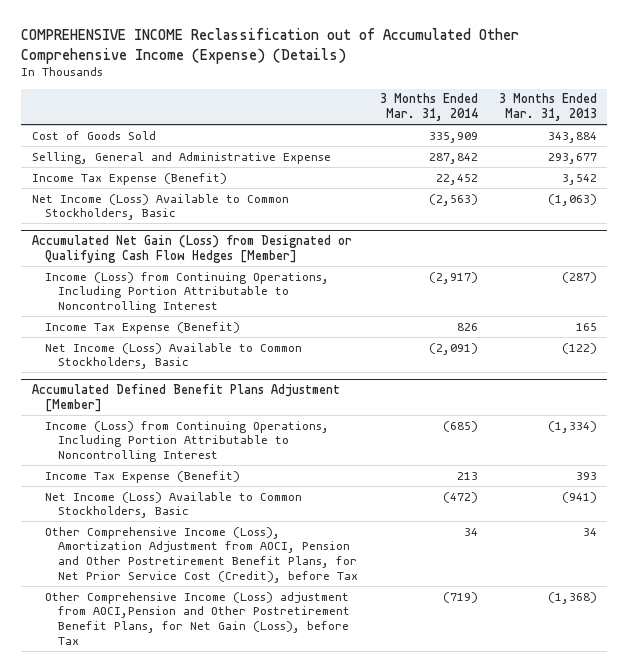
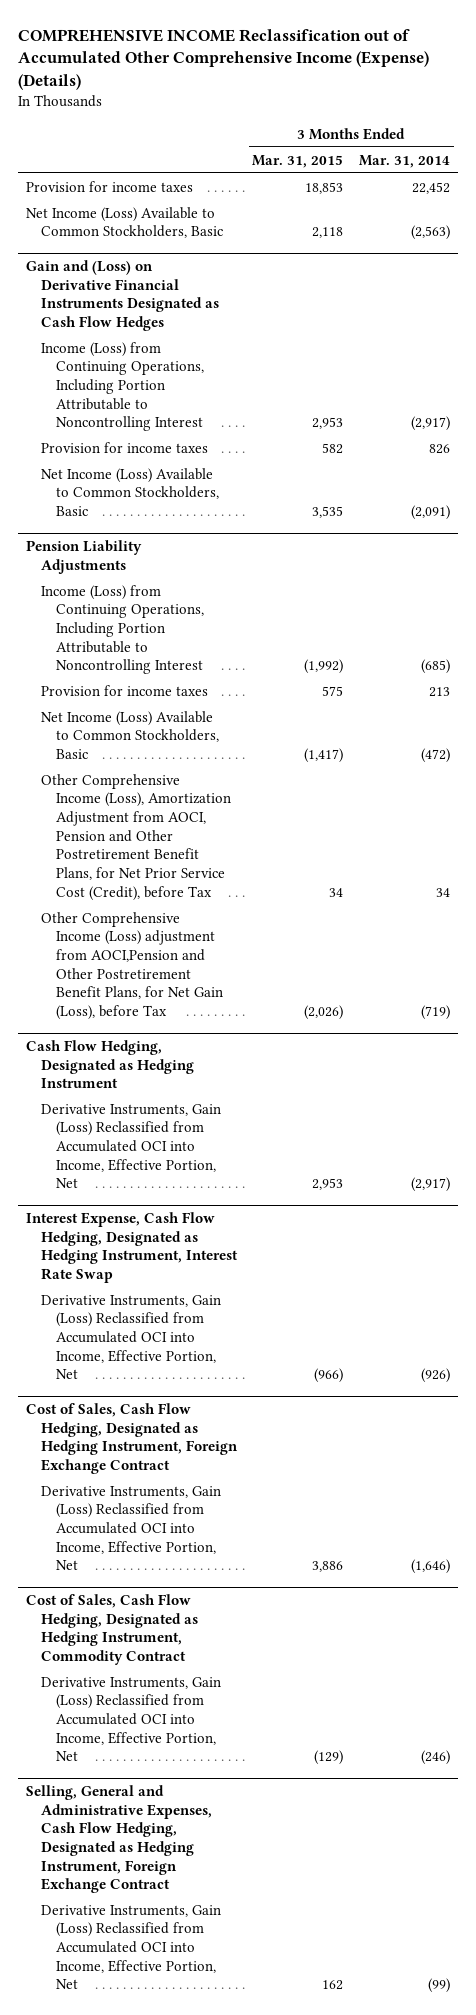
[498,93,597,121] 3 Months Ended Mar. 31, 2013 -> none
none -> [252,154,344,168] Mar. 31, 2015
[31,130,156,140] Cost of Goods Sold -> none
[31,151,331,164] Selling, General and Administrative Expense -> none
[31,172,227,185] Income Tax Expense (Benefit) -> [25,180,193,192] Provision for income taxes
[31,234,352,263] Accumulated Net Gain (Loss) from Designated or Qualifying Cash Flow Hedges [Member] -> none
none -> [25,260,219,331] Gain and (Loss) on Derivative Financial Instruments Designated as Cash Flow Hedges
[44,321,240,334] Income Tax Expense (Benefit) -> [40,441,208,453] Provision for income taxes
[31,383,340,412] Accumulated Defined Benefit Plans Adjustment [Member] -> none
none -> [25,540,142,574] Pension Liability Adjustments
[44,470,240,483] Income Tax Expense (Benefit) -> [40,684,208,696] Provision for income taxes
none -> [25,1040,194,1089] Cash Flow Hedging, Designated as Hedging Instrument
none -> [40,1103,221,1189] Derivative Instruments, Gain (Loss) Reclassified from Accumulated OCI into Income, Effective Portion, Net
none -> [25,1212,238,1283] Interest Expense, Cash Flow Hedging, Designated as Hedging Instrument, Interest Rate Swap
none -> [40,1294,221,1380] Derivative Instruments, Gain (Loss) Reclassified from Accumulated OCI into Income, Effective Portion, Net
none -> [25,1403,238,1474] Cost of Sales, Cash Flow Hedging, Designated as Hedging Instrument, Foreign Exchange Contract
none -> [40,1485,221,1571] Derivative Instruments, Gain (Loss) Reclassified from Accumulated OCI into Income, Effective Portion, Net
none -> [25,1594,198,1665] Cost of Sales, Cash Flow Hedging, Designated as Hedging Instrument, Commodity Contract
none -> [40,1676,221,1762] Derivative Instruments, Gain (Loss) Reclassified from Accumulated OCI into Income, Effective Portion, Net
none -> [25,1785,212,1894] Selling, General and Administrative Expenses, Cash Flow Hedging, Designated as Hedging Instrument, Foreign Exchange Contract
none -> [40,1904,221,1990] Derivative Instruments, Gain (Loss) Reclassified from Accumulated OCI into Income, Effective Portion, Net

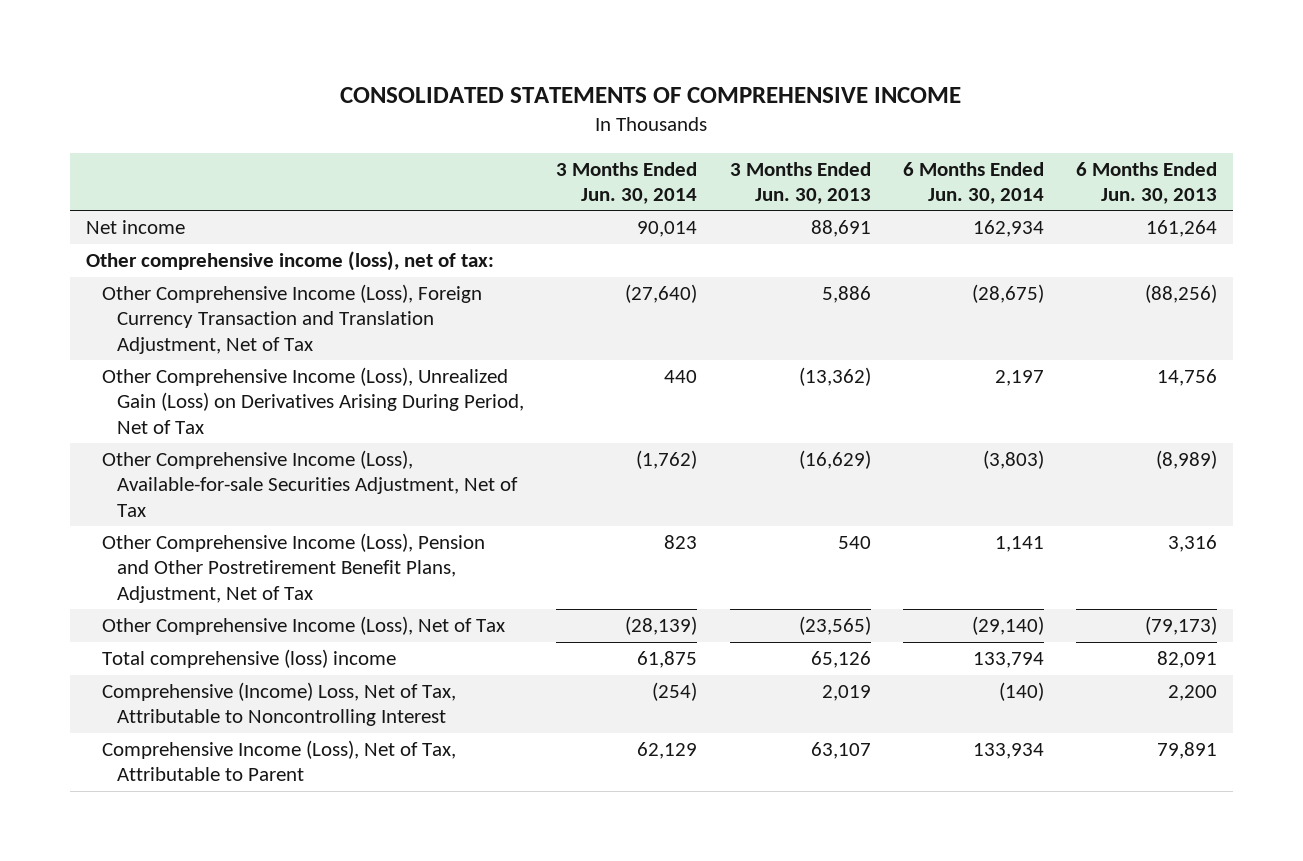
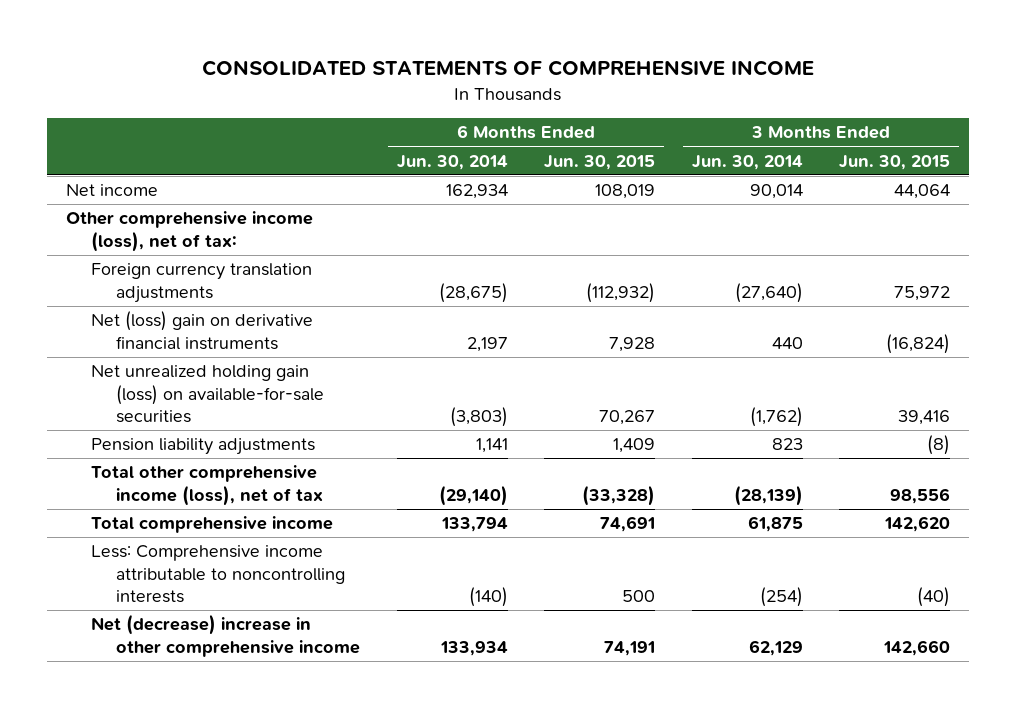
[729,161,871,204] 3 Months Ended Jun. 30, 2013 -> none
[1076,161,1218,204] 6 Months Ended Jun. 30, 2013 -> none
none -> [544,154,656,170] Jun. 30, 2015
none -> [839,154,951,170] Jun. 30, 2015
[101,284,482,354] Other Comprehensive Income (Loss), Foreign Currency Transaction and Translation Adjustment, Net of Tax -> [90,263,312,303] Foreign currency translation adjustments
[101,367,525,434] Other Comprehensive Income (Loss), Unrealized Gain (Loss) on Derivatives Arising During Period, Net of Tax -> [90,311,313,350] Net (loss) gain on derivative financial instruments
[101,450,519,517] Other Comprehensive Income (Loss), Available-for-sale Securities Adjustment, Net of Tax -> [90,365,325,424] Net unrealized holding gain (loss) on available-for-sale securities
[101,533,485,603] Other Comprehensive Income (Loss), Pension and Other Postretirement Benefit Plans, Adjustment, Net of Tax -> [90,438,315,456] Pension liability adjustments
[101,616,505,636] Other Comprehensive Income (Loss), Net of Tax -> [90,465,324,506] Total other comprehensive income (loss), net of tax
[101,649,396,669] Total comprehensive (loss) income -> [90,516,333,534] Total comprehensive income
[101,682,456,727] Comprehensive (Income) Loss, Net of Tax, Attributable to Noncontrolling Interest -> [90,545,346,604] Less: Comprehensive income attributable to noncontrolling interests
[101,740,456,782] Comprehensive Income (Loss), Net of Tax, Attributable to Parent -> [90,614,361,657] Net (decrease) increase in other comprehensive income

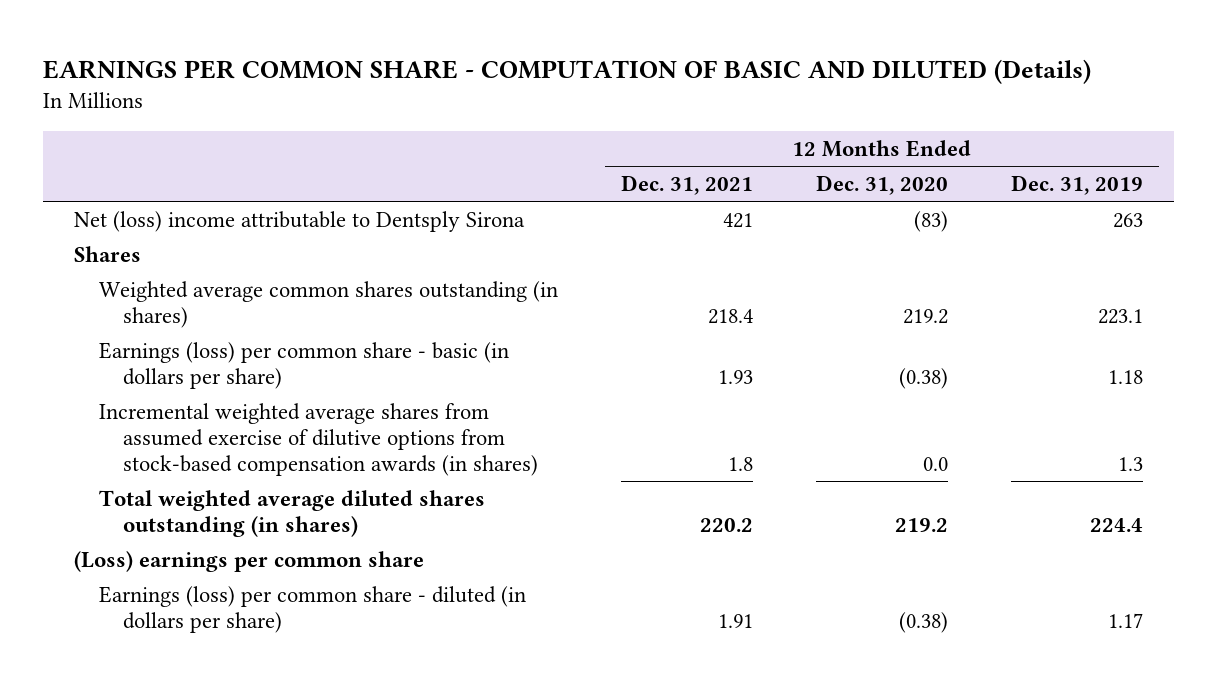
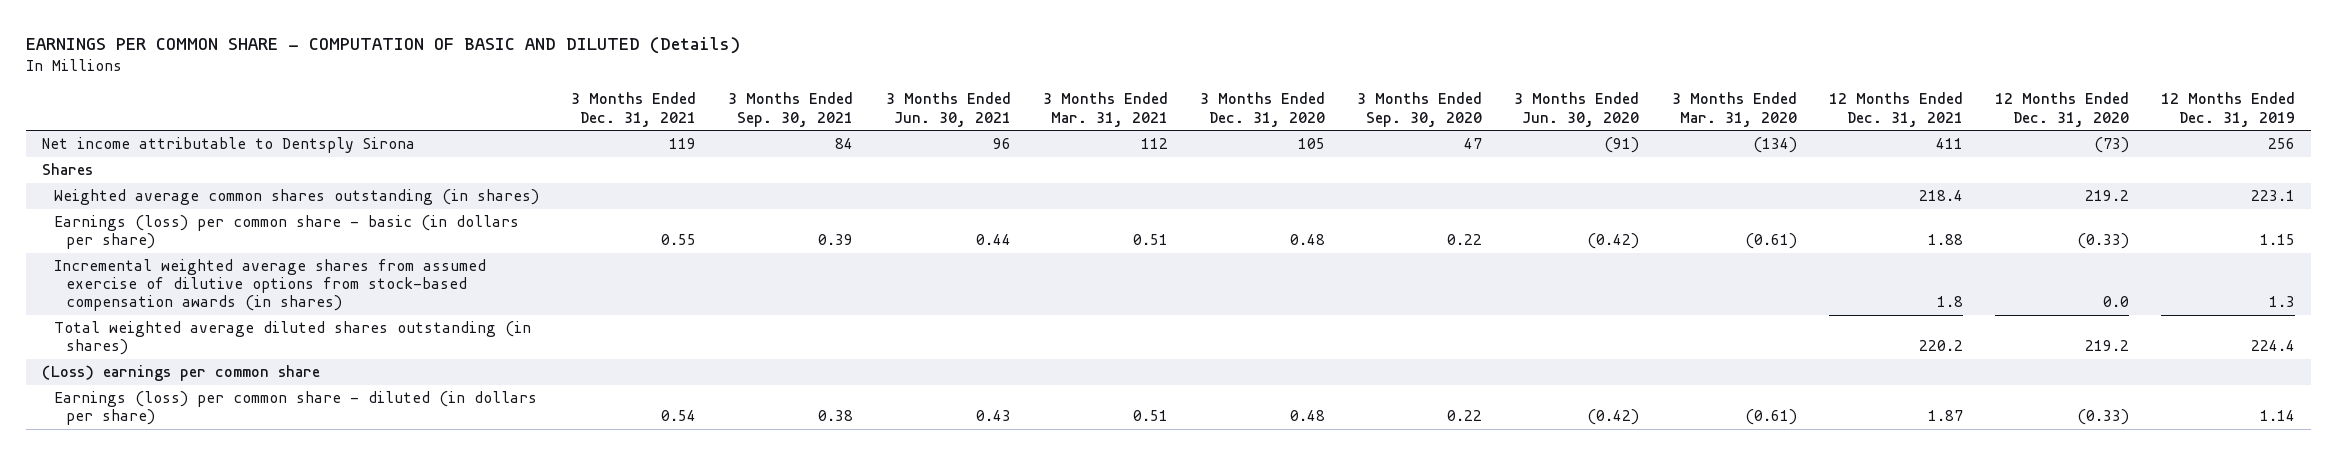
none -> [571,92,697,127] 3 Months Ended Dec. 31, 2021
none -> [728,92,854,127] 3 Months Ended Sep. 30, 2021
none -> [885,92,1011,127] 3 Months Ended Jun. 30, 2021
none -> [1042,92,1168,127] 3 Months Ended Mar. 31, 2021
none -> [1199,92,1325,127] 3 Months Ended Dec. 31, 2020
none -> [1357,92,1483,127] 3 Months Ended Sep. 30, 2020
none -> [1514,92,1640,127] 3 Months Ended Jun. 30, 2020
none -> [1671,92,1797,127] 3 Months Ended Mar. 31, 2020
[74,210,526,232] Net (loss) income attributable to Dentsply Sirona -> [42,137,416,154] Net income attributable to Dentsply Sirona
[722,212,753,228] 421 -> [1935,138,1963,150] 411
[913,210,948,232] (83) -> [2094,137,2130,154] (73)
[1112,212,1143,228] 263 -> [2268,138,2296,150] 256
[717,370,753,385] 1.93 -> [1927,234,1963,246] 1.88
[898,368,948,390] (0.38) -> [2077,233,2130,250] (0.33)
[1107,370,1143,385] 1.18 -> [2260,234,2296,246] 1.15
[717,614,753,629] 1.91 -> [1927,410,1963,422] 1.87
[898,612,948,634] (0.38) -> [2077,409,2130,426] (0.33)
[1107,613,1143,629] 1.17 -> [2260,410,2296,422] 1.14

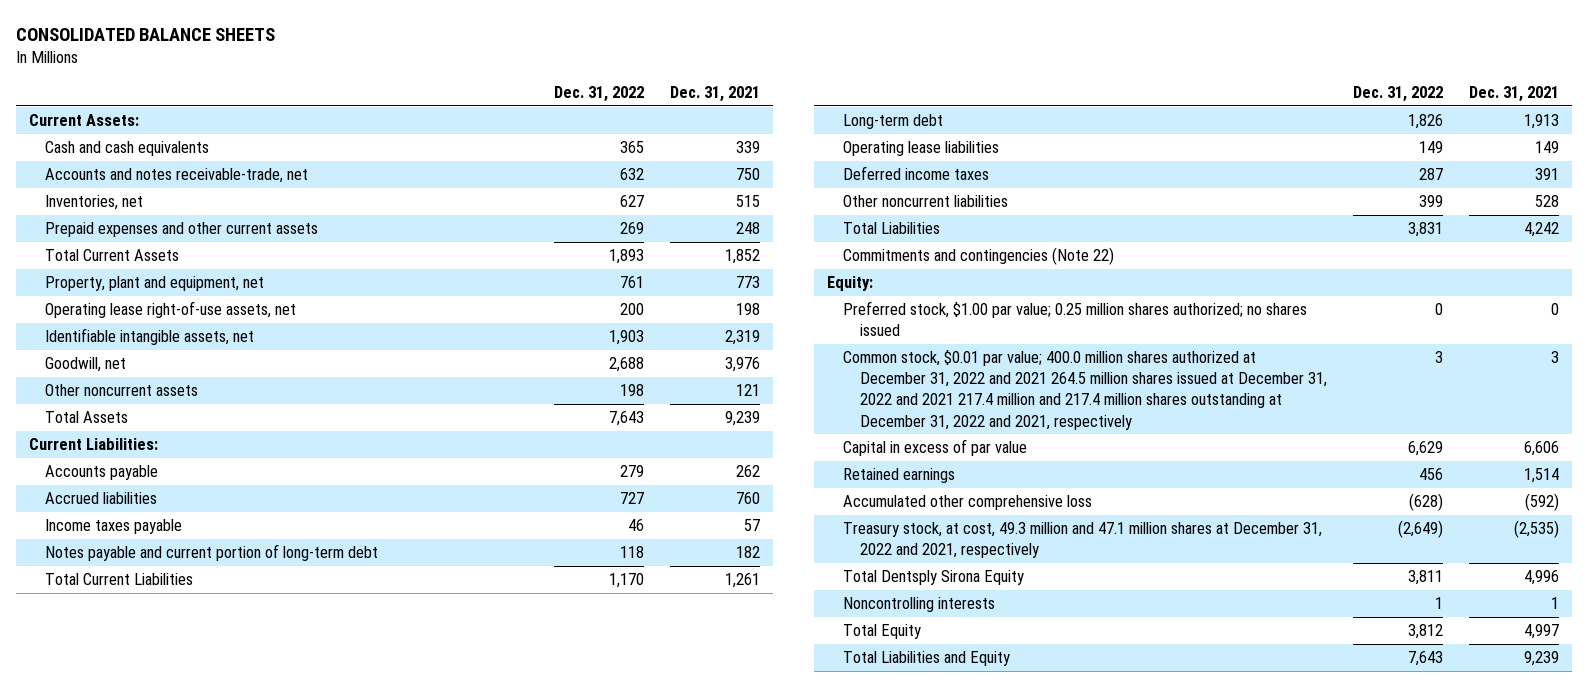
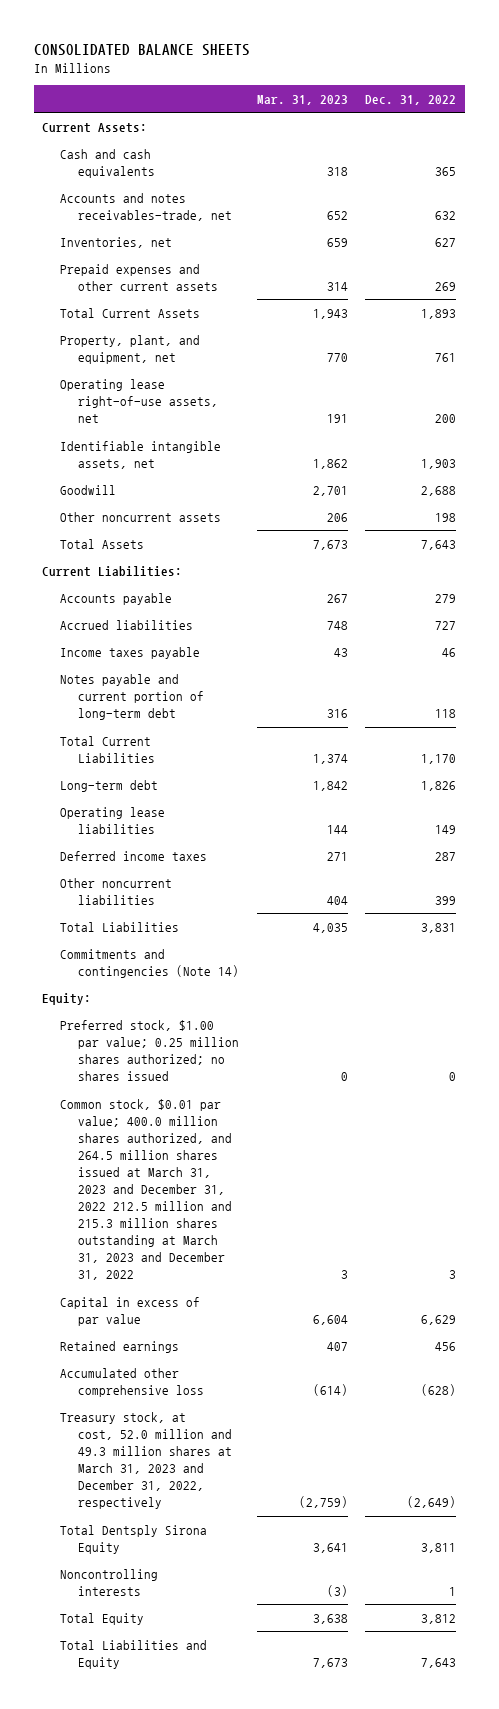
[670,86,761,103] Dec. 31, 2021 -> none
none -> [256,94,348,105] Mar. 31, 2023
[45,168,309,184] Accounts and notes receivable-trade, net -> [60,192,233,221] Accounts and notes receivables-trade, net
[45,276,265,292] Property, plant and equipment, net -> [60,334,201,364] Property, plant, and equipment, net
[45,357,127,373] Goodwill, net -> [60,484,117,495] Goodwill
[843,247,1115,266] Commitments and contingencies (Note 22) -> [60,948,240,978] Commitments and contingencies (Note 14)
[843,350,1327,430] Common stock, $0.01 par value; 400.0 million shares authorized at December 31, 2022 and 2021 264.5 million shares issued at December 31, 2022 and 2021 217.4 million and 217.4 million shares outstanding at December 31, 2022 and 2021, respectively -> [60,1098,233,1281] Common stock, $0.01 par value; 400.0 million shares authorized, and 264.5 million shares issued at March 31, 2023 and December 31, 2022 212.5 million and 215.3 million shares outstanding at March 31, 2023 and December 31, 2022
[843,522,1323,559] Treasury stock, at cost, 49.3 million and 47.1 million shares at December 31, 2022 and 2021, respectively -> [60,1411,233,1510] Treasury stock, at cost, 52.0 million and 49.3 million shares at March 31, 2023 and December 31, 2022, respectively

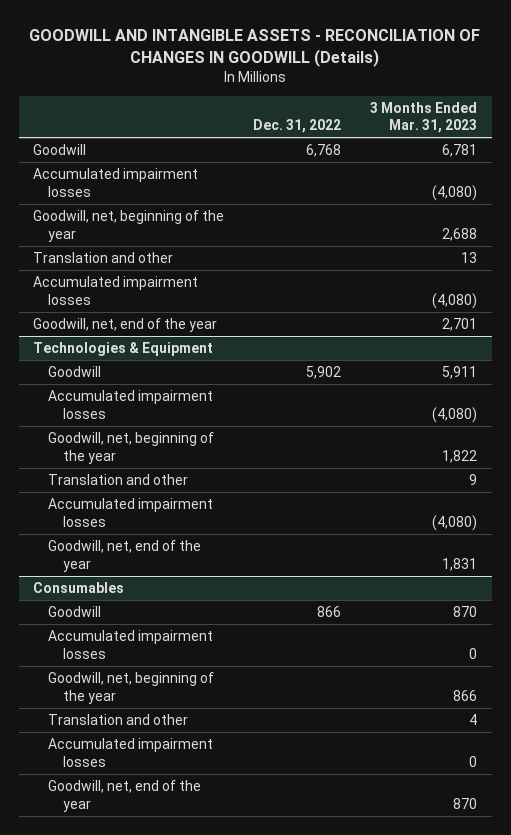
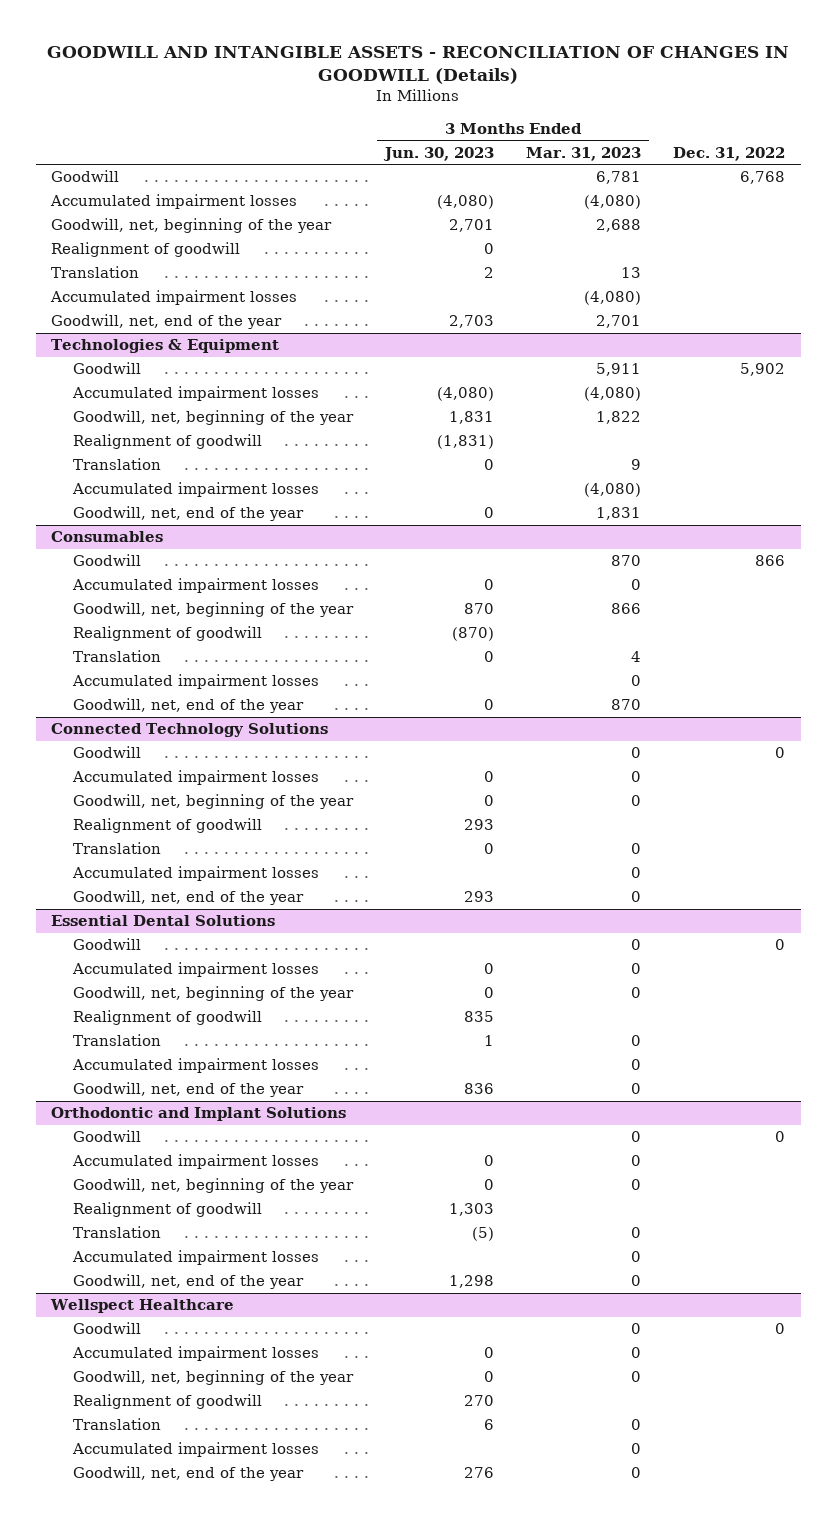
none -> [383,146,495,161] Jun. 30, 2023
none -> [51,242,241,258] Realignment of goodwill
[33,252,174,264] Translation and other -> [51,266,140,279] Translation
none -> [73,434,263,450] Realignment of goodwill
[48,474,189,486] Translation and other -> [73,458,162,471] Translation
none -> [73,626,263,642] Realignment of goodwill
[48,714,189,726] Translation and other -> [73,650,162,663] Translation
none -> [51,723,329,738] Connected Technology Solutions
none -> [73,746,142,759] Goodwill
none -> [72,770,320,786] Accumulated impairment losses
none -> [73,794,355,810] Goodwill, net, beginning of the year
none -> [73,818,263,834] Realignment of goodwill
none -> [73,842,162,855] Translation
none -> [72,866,320,882] Accumulated impairment losses
none -> [73,890,305,906] Goodwill, net, end of the year
none -> [51,915,276,927] Essential Dental Solutions
none -> [73,938,142,951] Goodwill
none -> [72,962,320,978] Accumulated impairment losses
none -> [73,986,355,1002] Goodwill, net, beginning of the year
none -> [73,1010,263,1026] Realignment of goodwill
none -> [73,1034,162,1047] Translation
none -> [72,1058,320,1074] Accumulated impairment losses
none -> [73,1082,305,1098] Goodwill, net, end of the year
none -> [51,1107,347,1122] Orthodontic and Implant Solutions
none -> [73,1130,142,1143] Goodwill
none -> [72,1154,320,1170] Accumulated impairment losses
none -> [73,1178,355,1194] Goodwill, net, beginning of the year
none -> [73,1202,263,1218] Realignment of goodwill
none -> [73,1226,162,1239] Translation
none -> [72,1250,320,1266] Accumulated impairment losses
none -> [73,1274,305,1290] Goodwill, net, end of the year
none -> [50,1299,235,1314] Wellspect Healthcare
none -> [73,1322,142,1335] Goodwill
none -> [72,1346,320,1362] Accumulated impairment losses
none -> [73,1370,355,1386] Goodwill, net, beginning of the year
none -> [73,1394,263,1410] Realignment of goodwill
none -> [73,1418,162,1431] Translation
none -> [72,1442,320,1458] Accumulated impairment losses
none -> [73,1466,305,1482] Goodwill, net, end of the year

